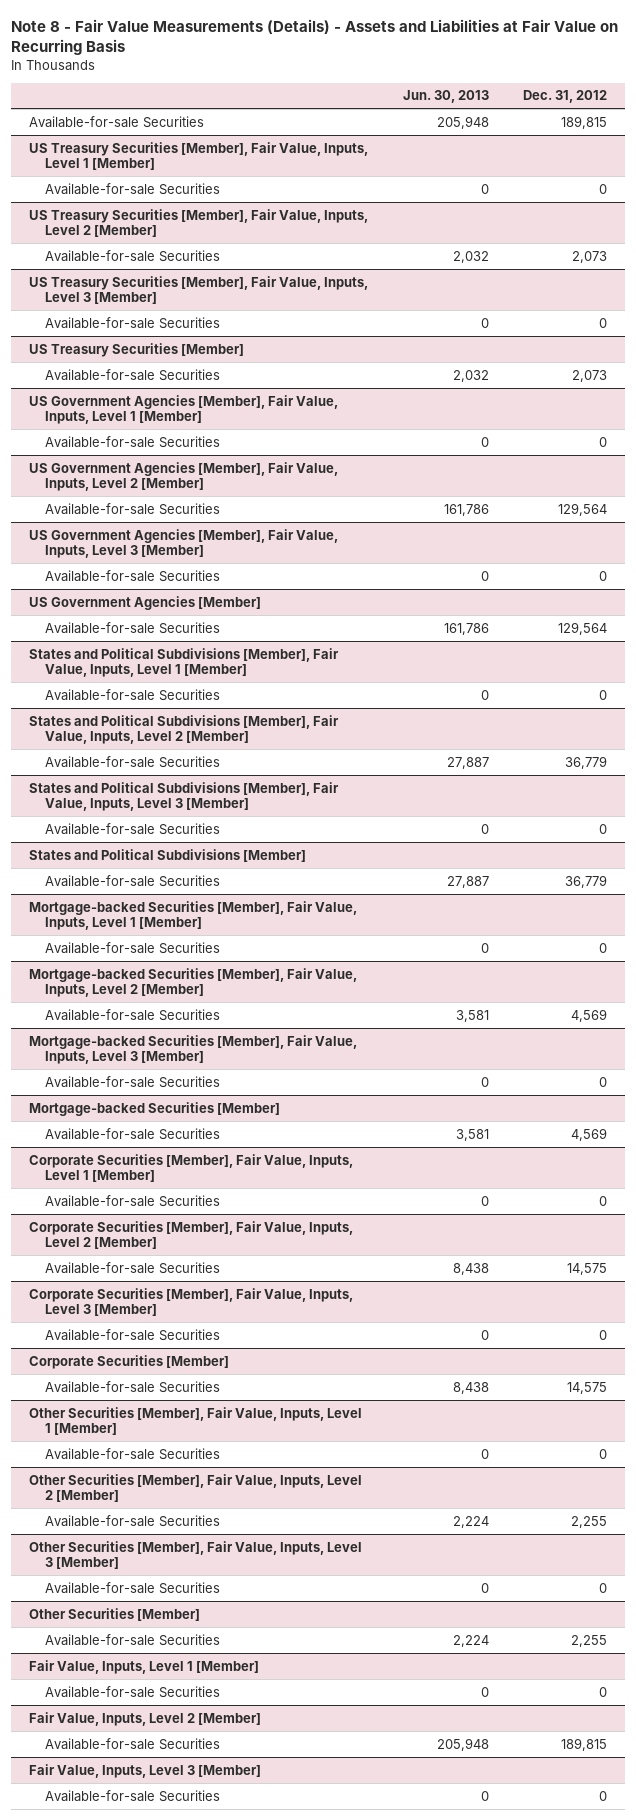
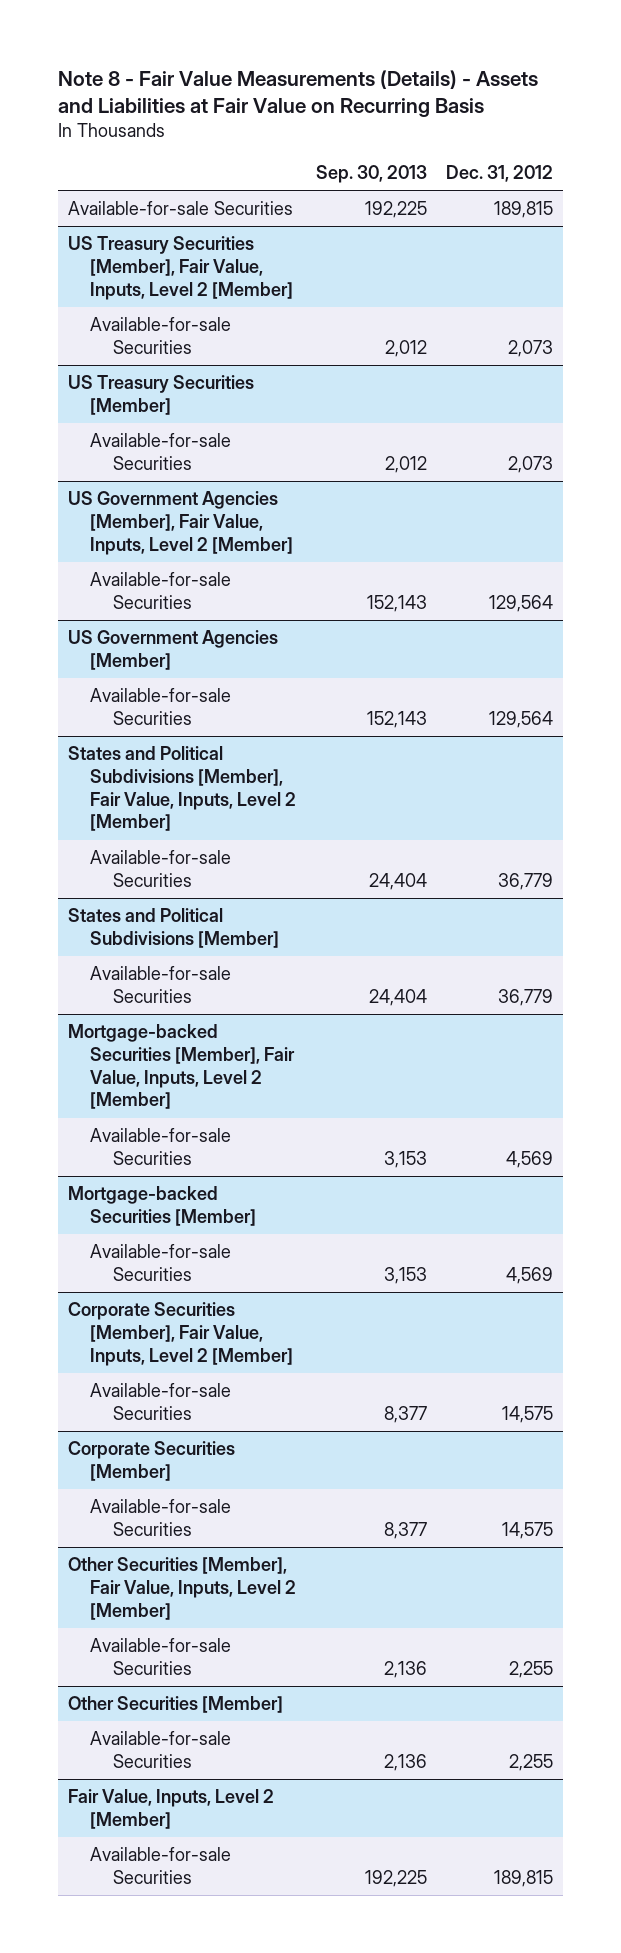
[402,90,489,104] Jun. 30, 2013 -> none
none -> [315,165,427,184] Sep. 30, 2013
[28,141,368,171] US Treasury Securities [Member], Fair Value, Inputs, Level 1 [Member] -> none
[45,182,221,195] Available-for-sale Securities -> none
[28,275,368,305] US Treasury Securities [Member], Fair Value, Inputs, Level 3 [Member] -> none
[45,316,221,329] Available-for-sale Securities -> none
[28,394,338,425] US Government Agencies [Member], Fair Value, Inputs, Level 1 [Member] -> none
[45,435,221,448] Available-for-sale Securities -> none
[28,528,338,559] US Government Agencies [Member], Fair Value, Inputs, Level 3 [Member] -> none
[45,569,221,582] Available-for-sale Securities -> none
[28,647,339,678] States and Political Subdivisions [Member], Fair Value, Inputs, Level 1 [Member] -> none
[45,688,221,701] Available-for-sale Securities -> none
[28,781,339,812] States and Political Subdivisions [Member], Fair Value, Inputs, Level 3 [Member] -> none
[45,822,221,835] Available-for-sale Securities -> none
[28,900,357,931] Mortgage-backed Securities [Member], Fair Value, Inputs, Level 1 [Member] -> none
[45,941,221,954] Available-for-sale Securities -> none
[28,1034,357,1065] Mortgage-backed Securities [Member], Fair Value, Inputs, Level 3 [Member] -> none
[45,1075,221,1088] Available-for-sale Securities -> none
[28,1153,353,1183] Corporate Securities [Member], Fair Value, Inputs, Level 1 [Member] -> none
[45,1194,221,1207] Available-for-sale Securities -> none
[28,1287,353,1317] Corporate Securities [Member], Fair Value, Inputs, Level 3 [Member] -> none
[45,1328,221,1341] Available-for-sale Securities -> none
[28,1406,362,1436] Other Securities [Member], Fair Value, Inputs, Level 1 [Member] -> none
[45,1447,221,1460] Available-for-sale Securities -> none
[28,1540,362,1570] Other Securities [Member], Fair Value, Inputs, Level 3 [Member] -> none
[45,1581,221,1594] Available-for-sale Securities -> none
[28,1659,259,1674] Fair Value, Inputs, Level 1 [Member] -> none
[45,1685,221,1698] Available-for-sale Securities -> none
[28,1763,261,1778] Fair Value, Inputs, Level 3 [Member] -> none
[45,1789,221,1802] Available-for-sale Securities -> none

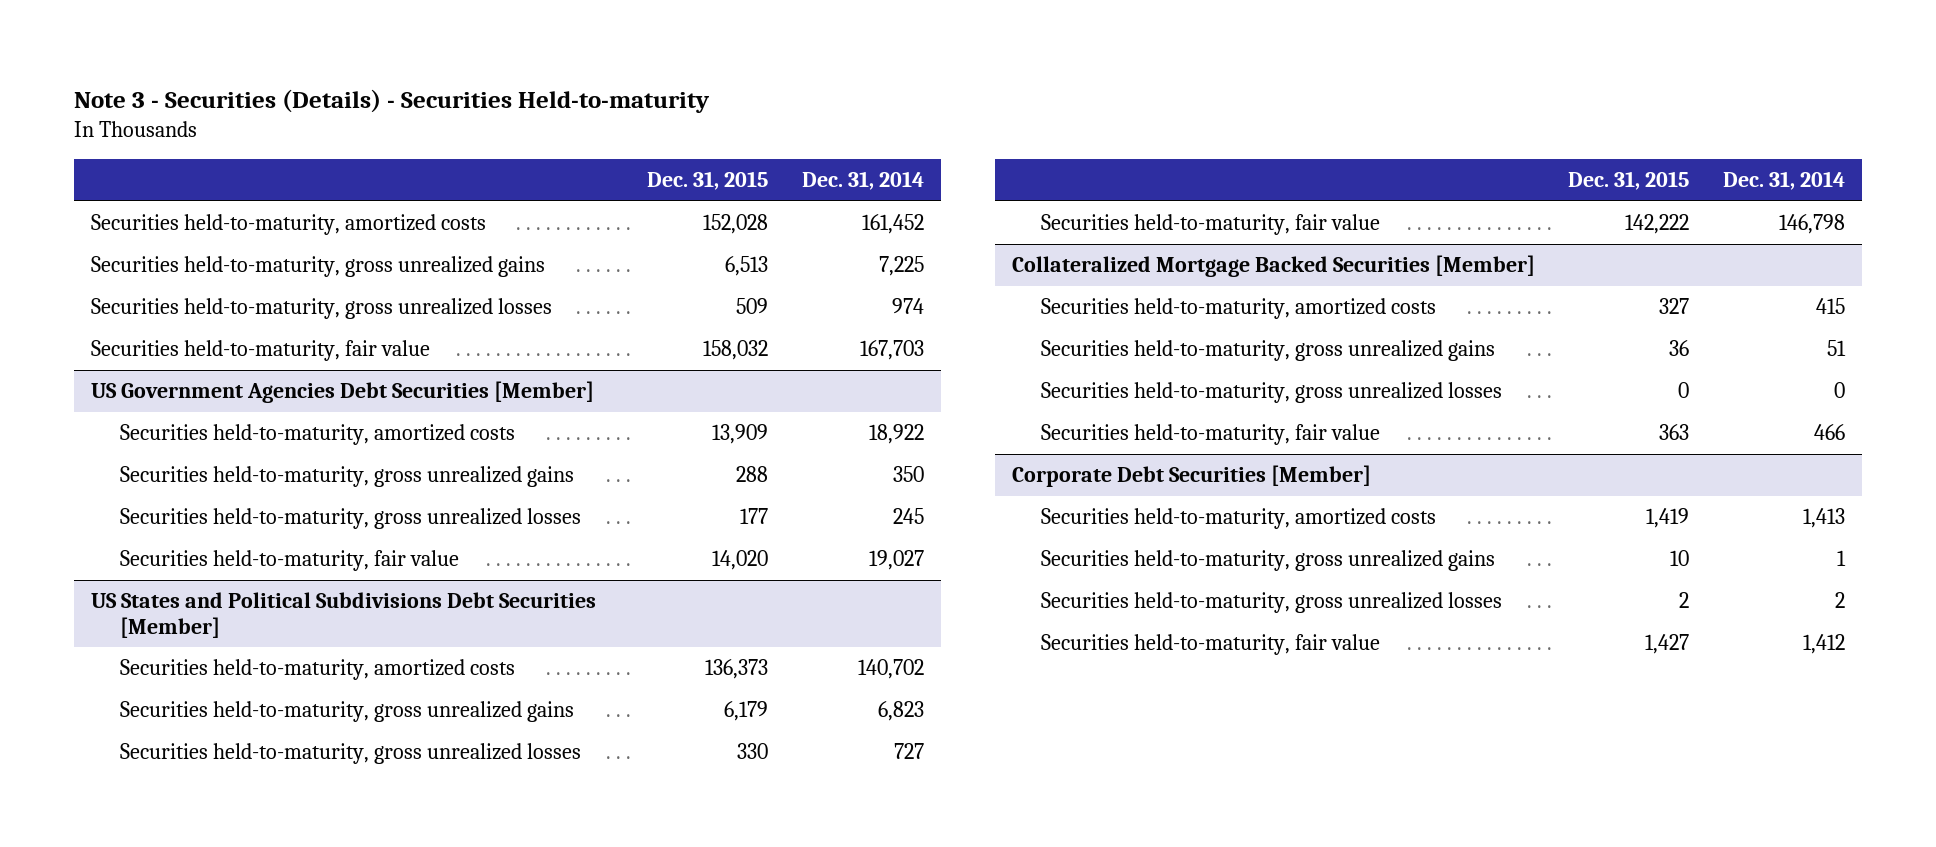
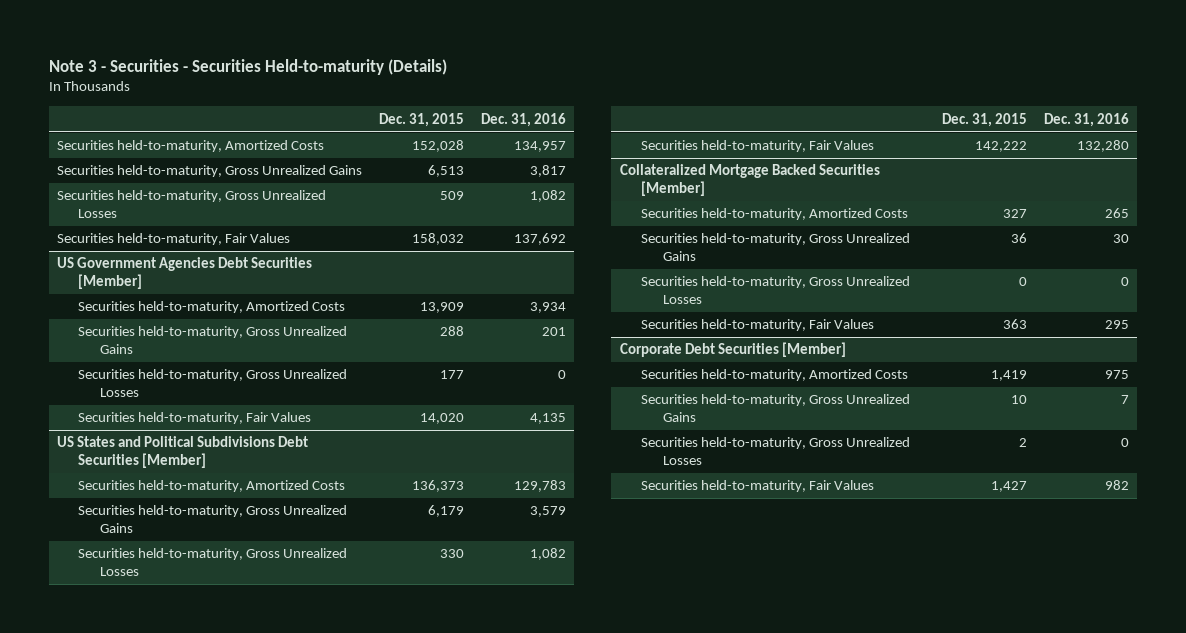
[73,88,710,113] Note 3 - Securities (Details) - Securities Held-to-maturity -> [48,58,447,75] Note 3 - Securities - Securities Held-to-maturity (Details)
[801,171,924,191] Dec. 31, 2014 -> none
none -> [480,112,566,127] Dec. 31, 2016
[90,214,486,236] Securities held-to-maturity, amortized costs -> [57,140,325,153] Securities held-to-maturity, Amortized Costs
[90,256,545,278] Securities held-to-maturity, gross unrealized gains -> [57,165,363,178] Securities held-to-maturity, Gross Unrealized Gains
[90,298,552,320] Securities held-to-maturity, gross unrealized losses -> [57,190,327,218] Securities held-to-maturity, Gross Unrealized Losses
[90,340,430,362] Securities held-to-maturity, fair value -> [57,233,291,246] Securities held-to-maturity, Fair Values
[119,424,515,446] Securities held-to-maturity, amortized costs -> [78,301,346,314] Securities held-to-maturity, Amortized Costs
[119,466,574,488] Securities held-to-maturity, gross unrealized gains -> [78,326,348,354] Securities held-to-maturity, Gross Unrealized Gains
[119,508,581,530] Securities held-to-maturity, gross unrealized losses -> [78,369,348,397] Securities held-to-maturity, Gross Unrealized Losses
[119,550,459,572] Securities held-to-maturity, fair value -> [78,412,312,425] Securities held-to-maturity, Fair Values
[119,659,515,681] Securities held-to-maturity, amortized costs -> [78,480,346,493] Securities held-to-maturity, Amortized Costs
[119,701,574,723] Securities held-to-maturity, gross unrealized gains -> [78,505,348,533] Securities held-to-maturity, Gross Unrealized Gains
[119,743,581,765] Securities held-to-maturity, gross unrealized losses -> [78,548,348,576] Securities held-to-maturity, Gross Unrealized Losses
[1040,214,1380,236] Securities held-to-maturity, fair value -> [641,140,875,153] Securities held-to-maturity, Fair Values
[1040,298,1436,320] Securities held-to-maturity, amortized costs -> [641,208,909,221] Securities held-to-maturity, Amortized Costs
[1040,340,1495,362] Securities held-to-maturity, gross unrealized gains -> [641,233,911,261] Securities held-to-maturity, Gross Unrealized Gains
[1040,382,1502,404] Securities held-to-maturity, gross unrealized losses -> [641,276,911,304] Securities held-to-maturity, Gross Unrealized Losses
[1040,424,1380,446] Securities held-to-maturity, fair value -> [641,319,875,332] Securities held-to-maturity, Fair Values
[1040,508,1436,530] Securities held-to-maturity, amortized costs -> [641,369,909,382] Securities held-to-maturity, Amortized Costs
[1040,550,1495,572] Securities held-to-maturity, gross unrealized gains -> [641,394,911,422] Securities held-to-maturity, Gross Unrealized Gains
[1040,592,1502,614] Securities held-to-maturity, gross unrealized losses -> [641,437,911,465] Securities held-to-maturity, Gross Unrealized Losses
[1040,634,1380,656] Securities held-to-maturity, fair value -> [641,480,875,493] Securities held-to-maturity, Fair Values

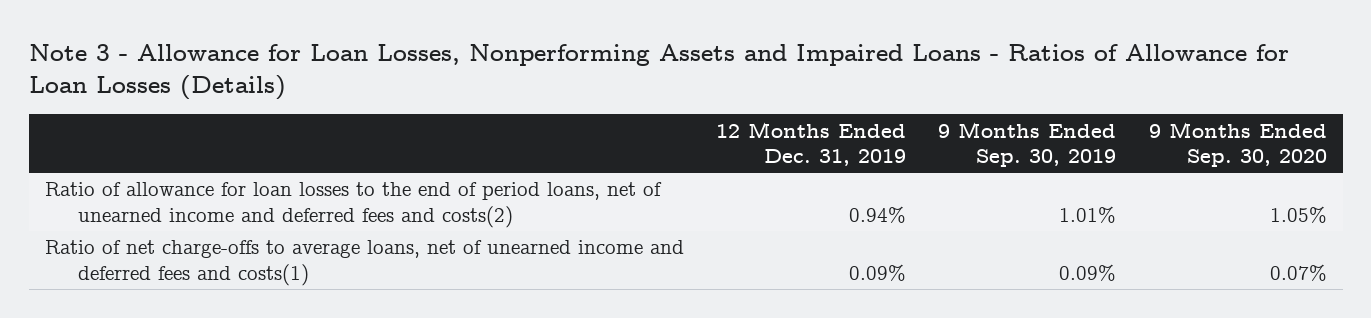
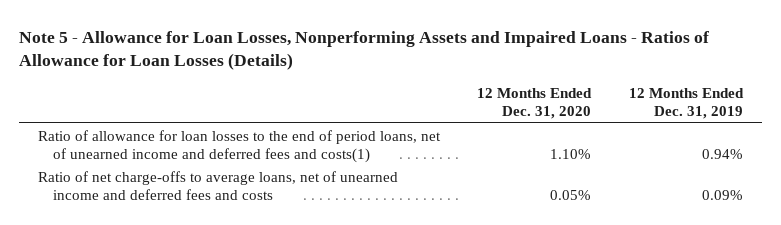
[28,43,1289,101] Note 3 - Allowance for Loan Losses, Nonperforming Assets and Impaired Loans - Ratios of Allowance for Loan Losses (Details) -> [19,30,710,71] Note 5 - Allowance for Loan Losses, Nonperforming Assets and Impaired Loans - Ratios of Allowance for Loan Losses (Details)
[938,121,1117,168] 9 Months Ended Sep. 30, 2019 -> none
[1148,121,1327,168] 9 Months Ended Sep. 30, 2020 -> none
none -> [477,88,593,120] 12 Months Ended Dec. 31, 2020
[44,182,662,229] Ratio of allowance for loan losses to the end of period loans, net of unearned income and deferred fees and costs(2) -> [37,129,441,163] Ratio of allowance for loan losses to the end of period loans, net of unearned income and deferred fees and costs(1)
[44,240,684,287] Ratio of net charge-offs to average loans, net of unearned income and deferred fees and costs(1) -> [37,170,398,200] Ratio of net charge-offs to average loans, net of unearned income and deferred fees and costs

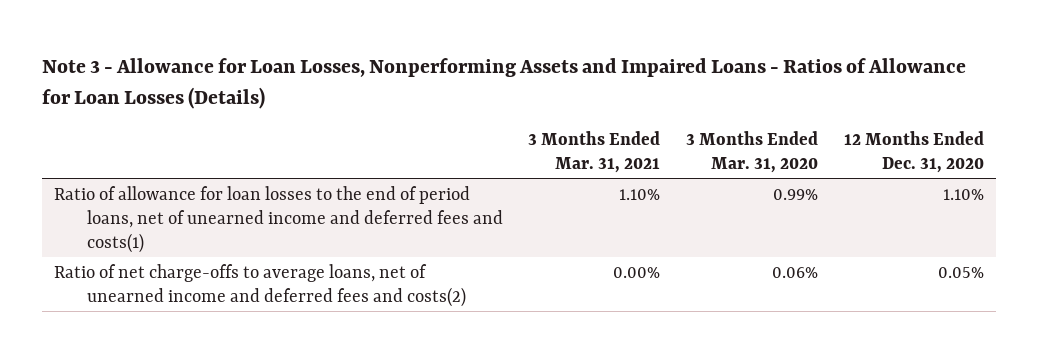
[19,30,710,71] Note 5 - Allowance for Loan Losses, Nonperforming Assets and Impaired Loans - Ratios of Allowance for Loan Losses (Details) -> [41,57,966,109] Note 3 - Allowance for Loan Losses, Nonperforming Assets and Impaired Loans - Ratios of Allowance for Loan Losses (Details)
[628,88,744,120] 12 Months Ended Dec. 31, 2019 -> none
none -> [528,130,661,173] 3 Months Ended Mar. 31, 2021
none -> [685,130,818,173] 3 Months Ended Mar. 31, 2020
[37,170,398,200] Ratio of net charge-offs to average loans, net of unearned income and deferred fees and costs -> [54,263,466,307] Ratio of net charge-offs to average loans, net of unearned income and deferred fees and costs(2)

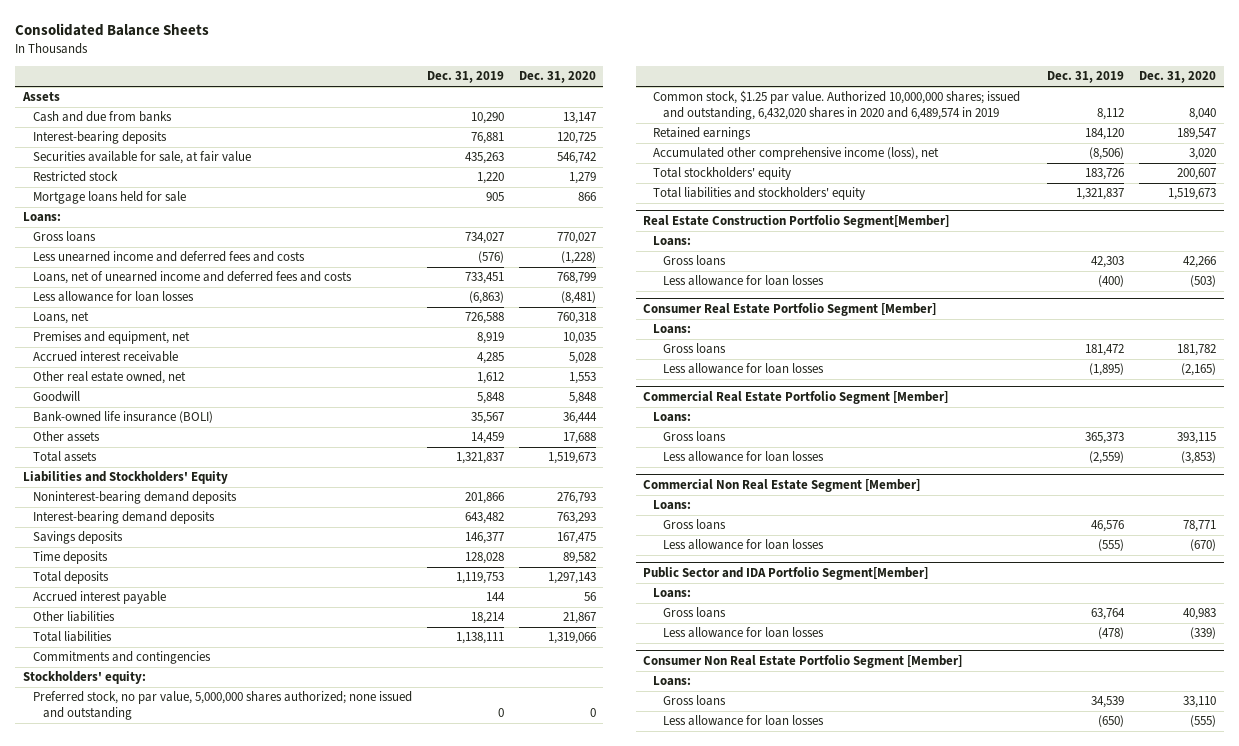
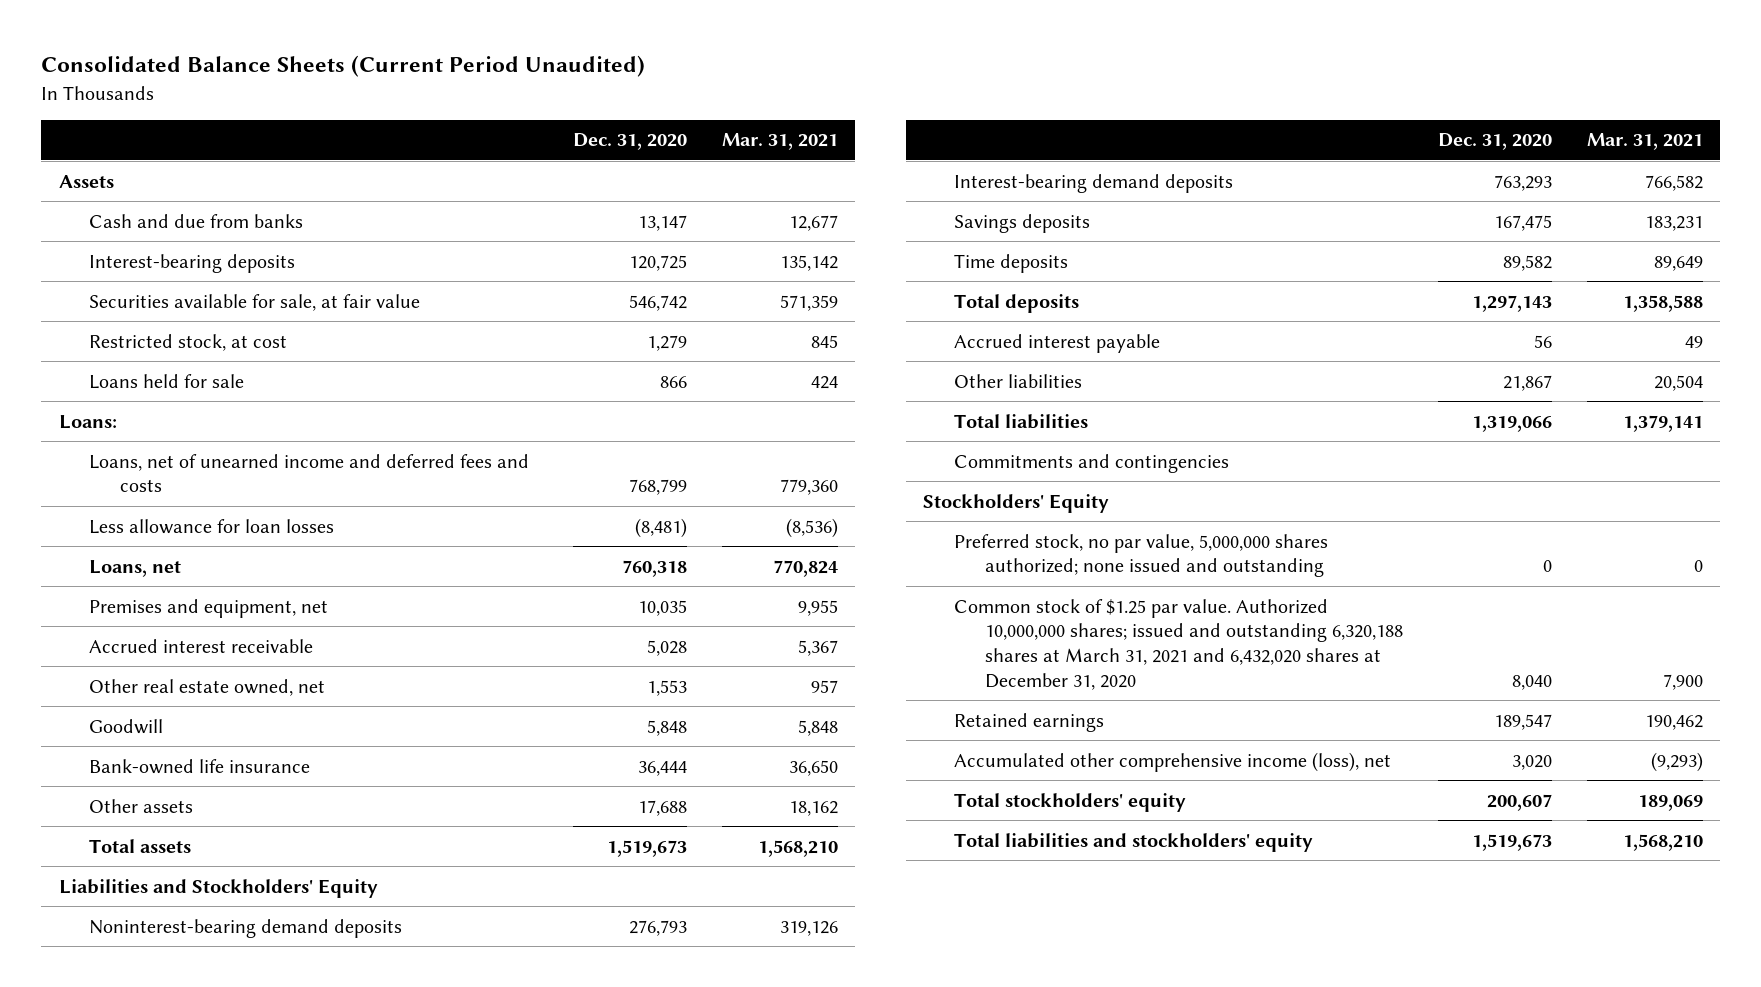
[15,23,210,37] Consolidated Balance Sheets -> [41,55,646,78] Consolidated Balance Sheets (Current Period Unaudited)
[426,71,504,84] Dec. 31, 2019 -> none
none -> [721,133,838,151] Mar. 31, 2021
[32,171,118,183] Restricted stock -> [89,333,288,351] Restricted stock, at cost
[32,191,186,205] Mortgage loans held for sale -> [89,373,245,389] Loans held for sale
[32,231,96,243] Gross loans -> none
[32,251,305,263] Less unearned income and deferred fees and costs -> none
[32,411,213,424] Bank-owned life insurance (BOLI) -> [89,758,311,774] Bank-owned life insurance
[22,671,146,685] Stockholders' equity: -> [923,493,1110,513] Stockholders' Equity
[653,90,1021,120] Common stock, $1.25 par value. Authorized 10,000,000 shares; issued and outstanding, 6,432,020 shares in 2020 and 6,489,574 in 2019 -> [953,598,1403,691] Common stock of $1.25 par value. Authorized 10,000,000 shares; issued and outstanding 6,320,188 shares at March 31, 2021 and 6,432,020 shares at December 31, 2020
[643,215,950,229] Real Estate Construction Portfolio Segment[Member] -> none
[653,236,692,247] Loans: -> none
[663,255,727,267] Gross loans -> none
[663,275,825,287] Less allowance for loan losses -> none
[643,303,937,317] Consumer Real Estate Portfolio Segment [Member] -> none
[653,324,692,335] Loans: -> none
[663,343,727,355] Gross loans -> none
[663,363,825,375] Less allowance for loan losses -> none
[643,391,949,405] Commercial Real Estate Portfolio Segment [Member] -> none
[653,412,692,423] Loans: -> none
[663,431,727,443] Gross loans -> none
[663,451,825,463] Less allowance for loan losses -> none
[643,479,921,493] Commercial Non Real Estate Segment [Member] -> none
[653,500,692,511] Loans: -> none
[663,519,727,531] Gross loans -> none
[663,539,825,551] Less allowance for loan losses -> none
[643,567,929,581] Public Sector and IDA Portfolio Segment[Member] -> none
[653,588,692,599] Loans: -> none
[663,607,727,619] Gross loans -> none
[663,627,825,639] Less allowance for loan losses -> none
[643,655,963,669] Consumer Non Real Estate Portfolio Segment [Member] -> none
[653,676,692,687] Loans: -> none
[663,695,727,707] Gross loans -> none
[663,715,825,727] Less allowance for loan losses -> none

